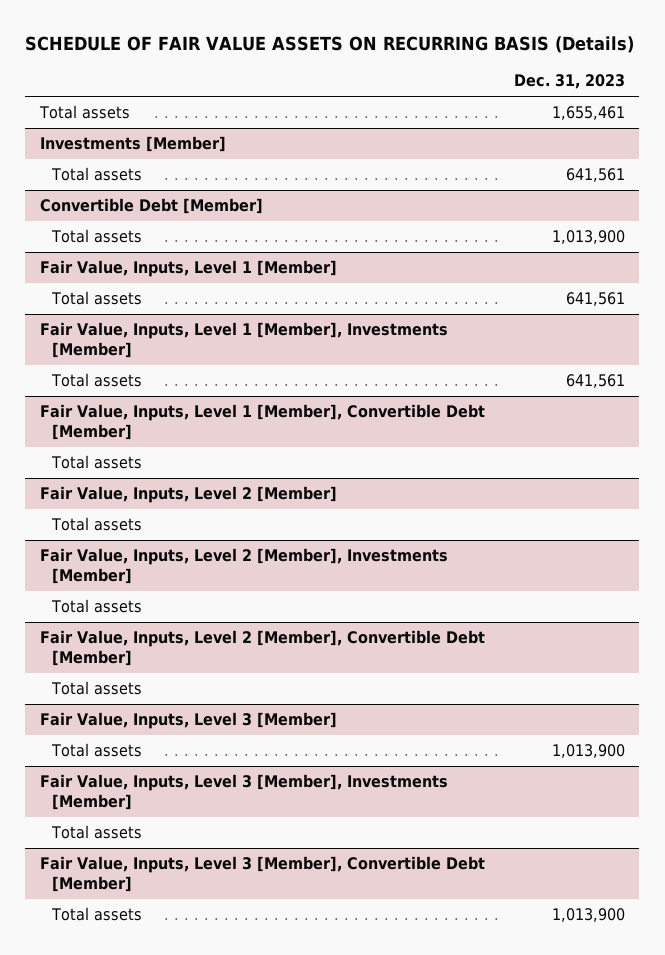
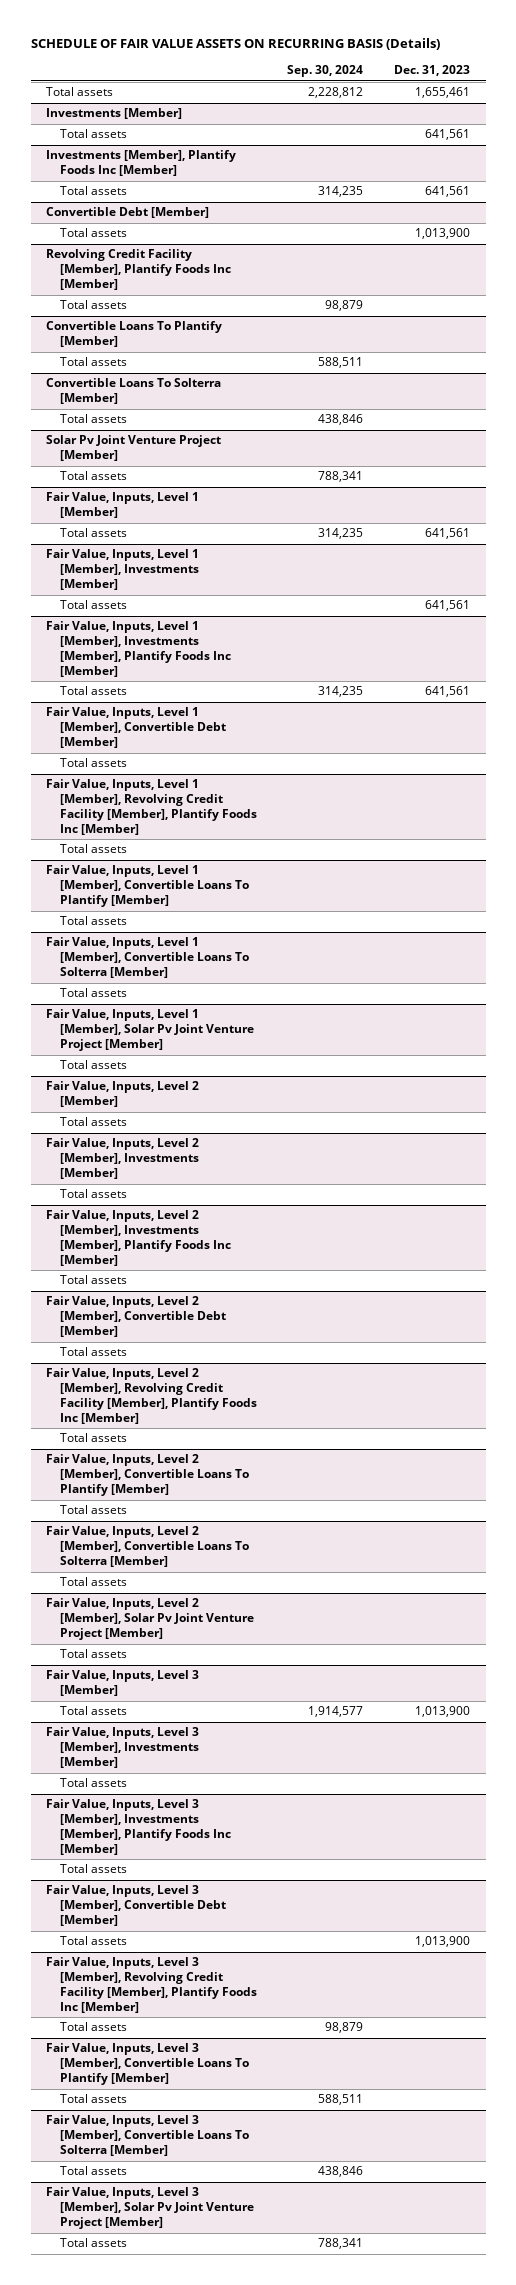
none -> [287,65,364,78] Sep. 30, 2024
none -> [46,150,237,177] Investments [Member], Plantify Foods Inc [Member]
none -> [59,186,127,196] Total assets
none -> [46,249,231,291] Revolving Credit Facility [Member], Plantify Foods Inc [Member]
none -> [59,300,127,310] Total assets
none -> [46,321,223,348] Convertible Loans To Plantify [Member]
none -> [59,357,127,367] Total assets
none -> [46,378,222,405] Convertible Loans To Solterra [Member]
none -> [59,414,127,424] Total assets
none -> [46,435,222,462] Solar Pv Joint Venture Project [Member]
none -> [59,471,127,481] Total assets
none -> [46,621,231,677] Fair Value, Inputs, Level 1 [Member], Investments [Member], Plantify Foods Inc [Member]
none -> [59,686,127,696] Total assets
none -> [46,779,257,835] Fair Value, Inputs, Level 1 [Member], Revolving Credit Facility [Member], Plantify Foods Inc [Member]
none -> [59,844,127,854] Total assets
none -> [46,865,249,908] Fair Value, Inputs, Level 1 [Member], Convertible Loans To Plantify [Member]
none -> [59,916,127,926] Total assets
none -> [46,937,249,979] Fair Value, Inputs, Level 1 [Member], Convertible Loans To Solterra [Member]
none -> [59,988,127,998] Total assets
none -> [46,1009,254,1052] Fair Value, Inputs, Level 1 [Member], Solar Pv Joint Venture Project [Member]
none -> [59,1060,127,1070] Total assets
none -> [46,1210,231,1266] Fair Value, Inputs, Level 2 [Member], Investments [Member], Plantify Foods Inc [Member]
none -> [59,1275,127,1285] Total assets
none -> [46,1368,257,1424] Fair Value, Inputs, Level 2 [Member], Revolving Credit Facility [Member], Plantify Foods Inc [Member]
none -> [59,1433,127,1443] Total assets
none -> [46,1454,249,1497] Fair Value, Inputs, Level 2 [Member], Convertible Loans To Plantify [Member]
none -> [59,1505,127,1515] Total assets
none -> [46,1526,249,1568] Fair Value, Inputs, Level 2 [Member], Convertible Loans To Solterra [Member]
none -> [59,1577,127,1587] Total assets
none -> [46,1598,254,1641] Fair Value, Inputs, Level 2 [Member], Solar Pv Joint Venture Project [Member]
none -> [59,1649,127,1659] Total assets
none -> [46,1799,231,1855] Fair Value, Inputs, Level 3 [Member], Investments [Member], Plantify Foods Inc [Member]
none -> [59,1864,127,1874] Total assets
none -> [46,1957,257,2013] Fair Value, Inputs, Level 3 [Member], Revolving Credit Facility [Member], Plantify Foods Inc [Member]
none -> [59,2022,127,2032] Total assets
none -> [46,2043,249,2086] Fair Value, Inputs, Level 3 [Member], Convertible Loans To Plantify [Member]
none -> [59,2094,127,2104] Total assets
none -> [46,2115,249,2157] Fair Value, Inputs, Level 3 [Member], Convertible Loans To Solterra [Member]
none -> [59,2166,127,2176] Total assets
none -> [46,2187,254,2230] Fair Value, Inputs, Level 3 [Member], Solar Pv Joint Venture Project [Member]
none -> [59,2238,127,2248] Total assets

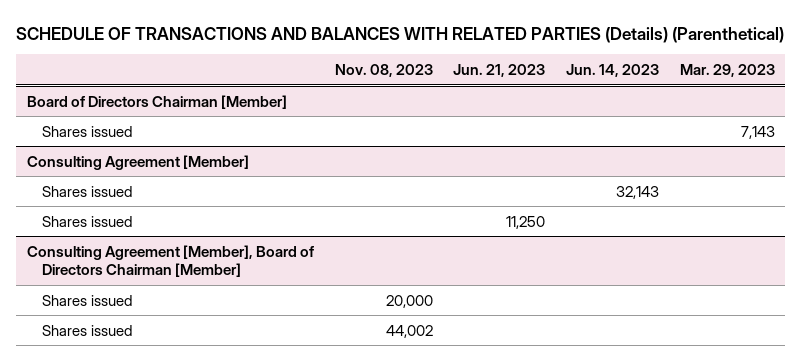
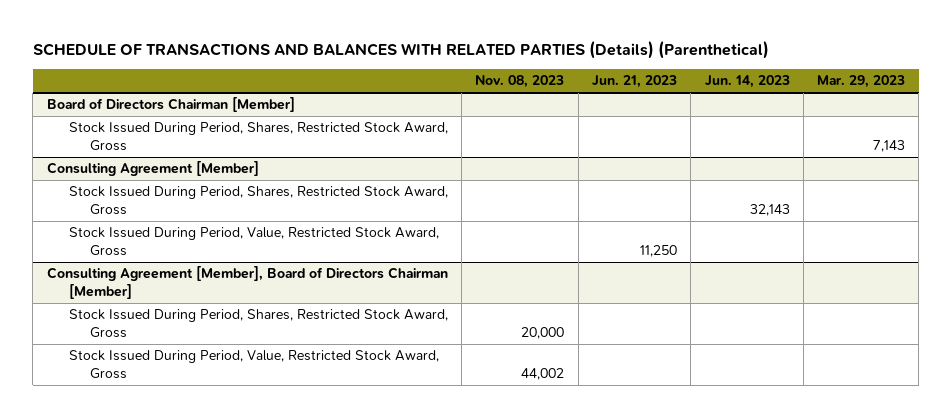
[42,125,133,137] Shares issued -> [68,122,448,151] Stock Issued During Period, Shares, Restricted Stock Award, Gross
[42,185,133,197] Shares issued -> [68,186,448,215] Stock Issued During Period, Shares, Restricted Stock Award, Gross
[42,215,133,227] Shares issued -> [68,227,439,256] Stock Issued During Period, Value, Restricted Stock Award, Gross
[42,294,133,306] Shares issued -> [68,309,448,338] Stock Issued During Period, Shares, Restricted Stock Award, Gross
[42,324,133,336] Shares issued -> [68,350,439,379] Stock Issued During Period, Value, Restricted Stock Award, Gross

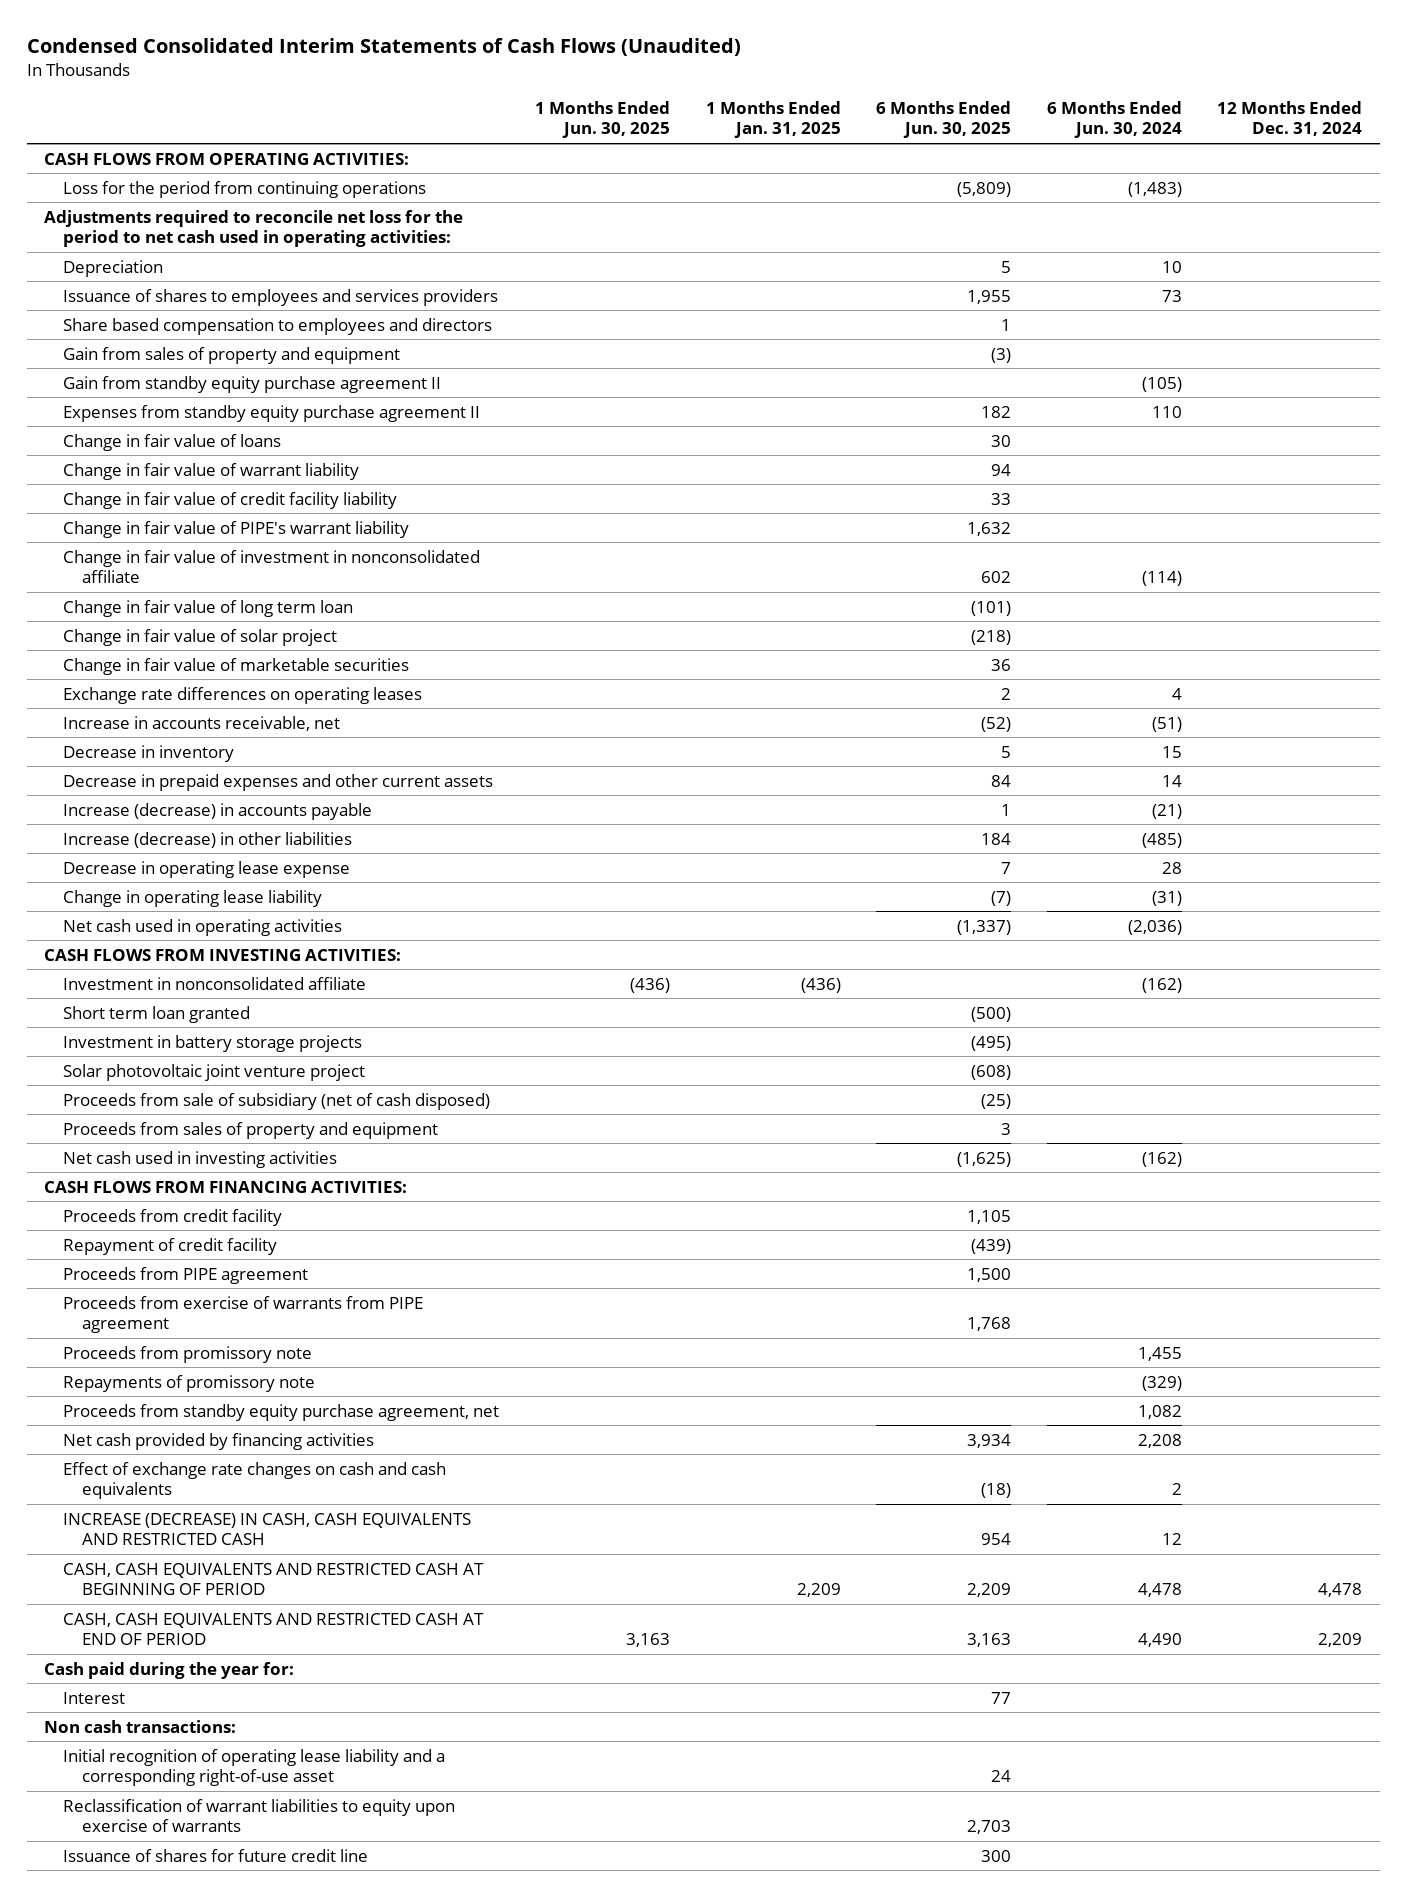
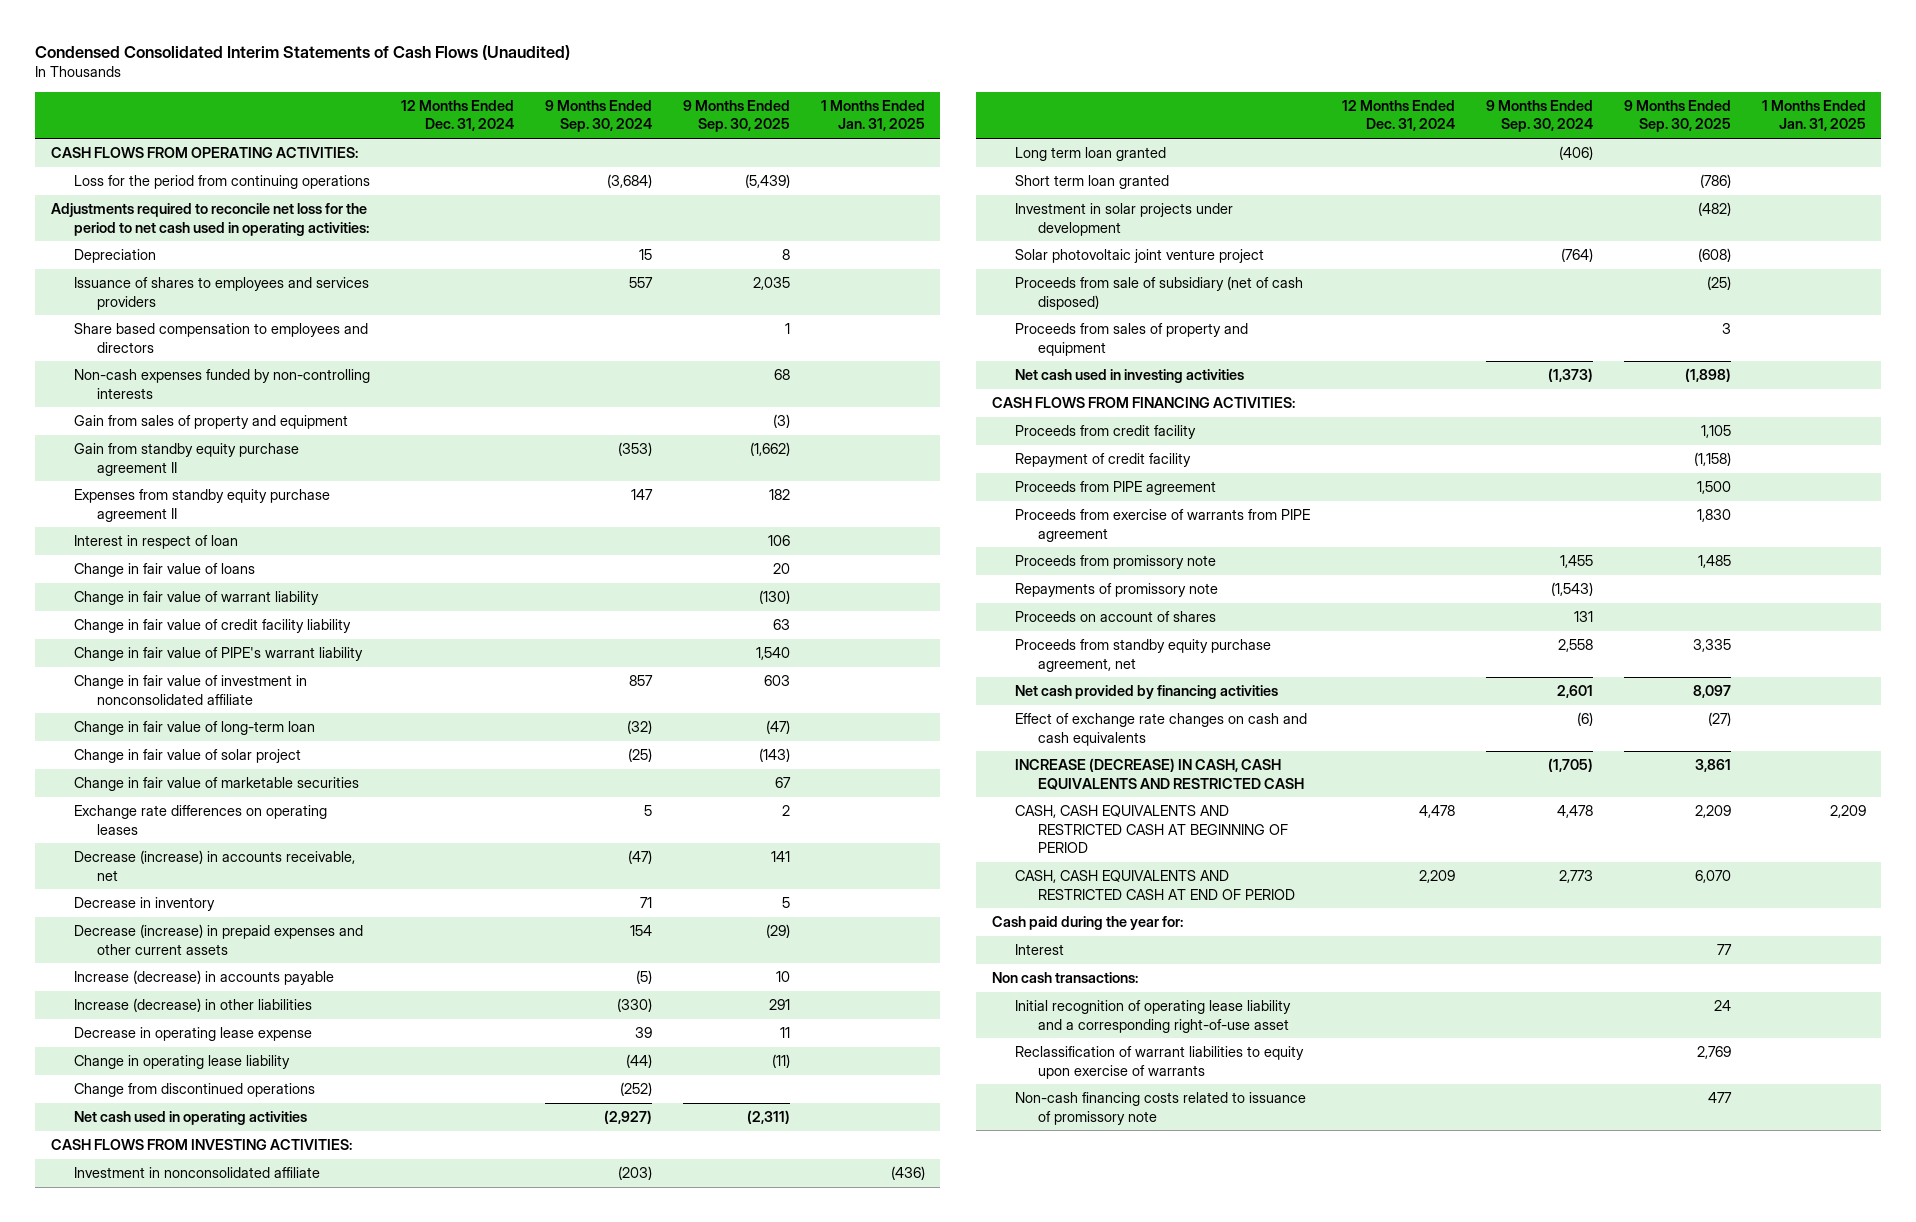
[534,101,670,139] 1 Months Ended Jun. 30, 2025 -> none
[876,101,1012,139] 6 Months Ended Jun. 30, 2025 -> none
[1046,101,1182,139] 6 Months Ended Jun. 30, 2024 -> none
none -> [544,100,652,133] 9 Months Ended Sep. 30, 2024
none -> [682,100,790,133] 9 Months Ended Sep. 30, 2025
none -> [73,369,370,399] Non-cash expenses funded by non-controlling interests
none -> [73,535,238,550] Interest in respect of loan
[63,599,354,617] Change in fair value of long term loan -> [73,721,315,736] Change in fair value of long-term loan
[63,715,341,731] Increase in accounts receivable, net -> [73,850,355,881] Decrease (increase) in accounts receivable, net
[63,773,494,791] Decrease in prepaid expenses and other current assets -> [73,924,363,955] Decrease (increase) in prepaid expenses and other current assets
none -> [73,1083,315,1098] Change from discontinued operations
none -> [1014,147,1166,162] Long term loan granted
[63,1034,363,1052] Investment in battery storage projects -> none
none -> [1014,203,1233,236] Investment in solar projects under development
none -> [1014,611,1216,623] Proceeds on account of shares
[63,1848,369,1862] Issuance of shares for future credit line -> none
none -> [1014,1092,1306,1125] Non-cash financing costs related to issuance of promissory note

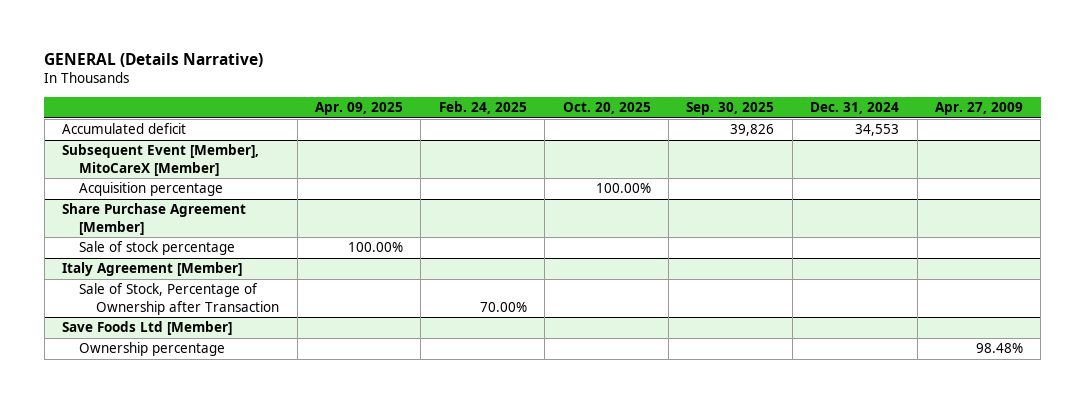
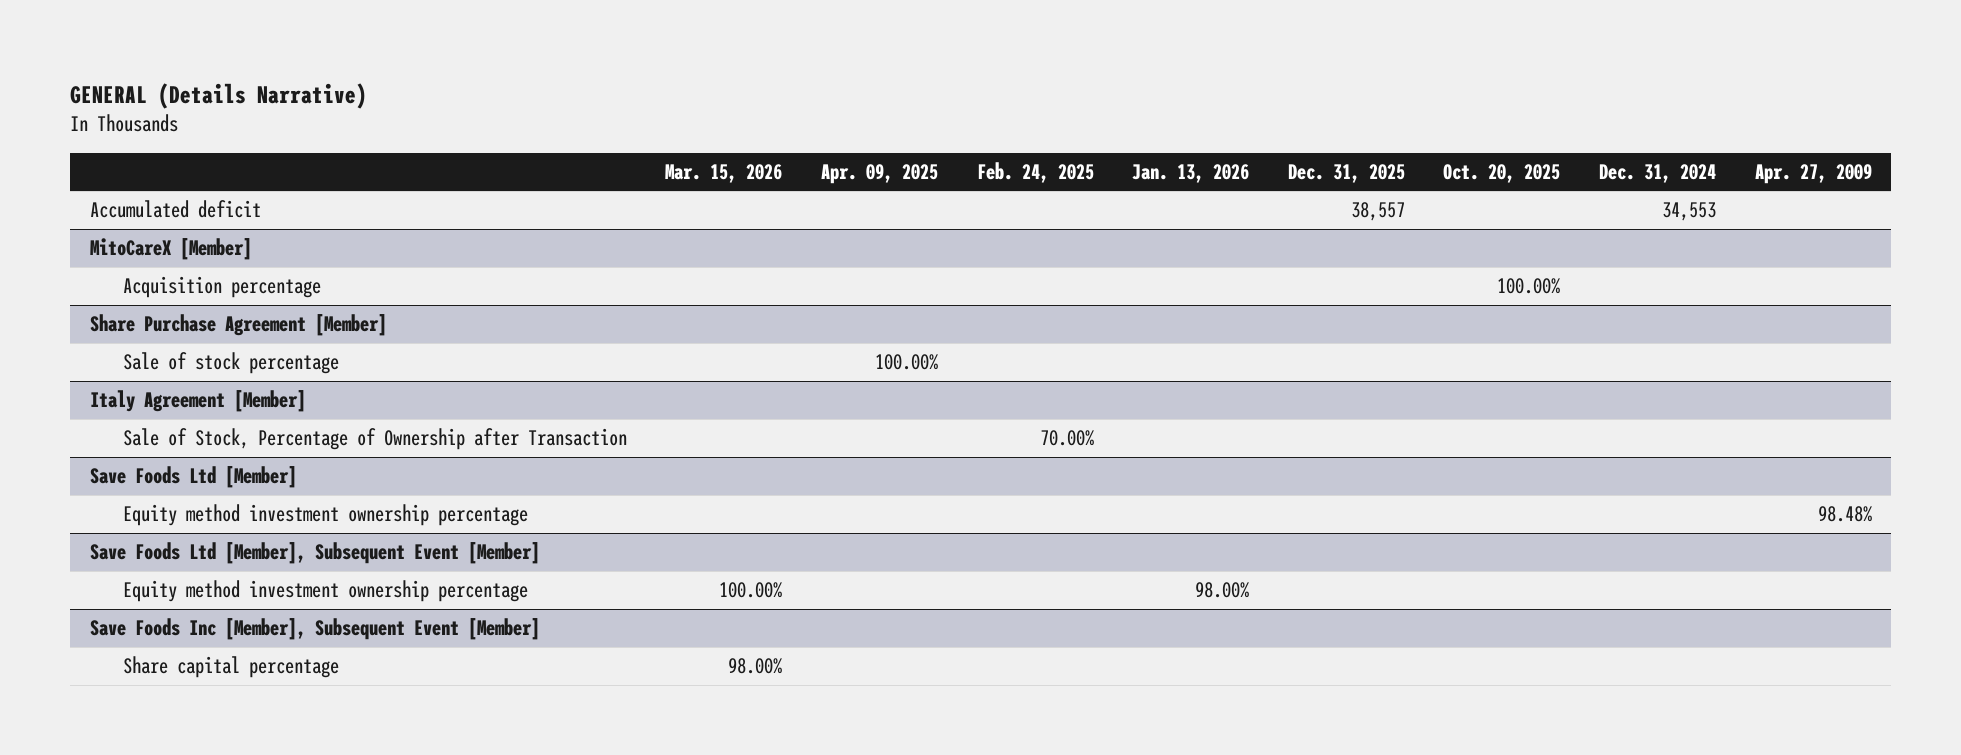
[686,101,775,115] Sep. 30, 2025 -> none
none -> [665,163,783,183] Mar. 15, 2026
none -> [1132,163,1250,183] Jan. 13, 2026
none -> [1287,163,1405,183] Dec. 31, 2025
[62,144,260,176] Subsequent Event [Member], MitoCareX [Member] -> [89,238,252,261] MitoCareX [Member]
[79,342,226,357] Ownership percentage -> [122,504,528,527] Equity method investment ownership percentage
none -> [89,542,540,565] Save Foods Ltd [Member], Subsequent Event [Member]
none -> [122,580,528,603] Equity method investment ownership percentage
none -> [89,618,540,641] Save Foods Inc [Member], Subsequent Event [Member]
none -> [122,656,339,679] Share capital percentage

